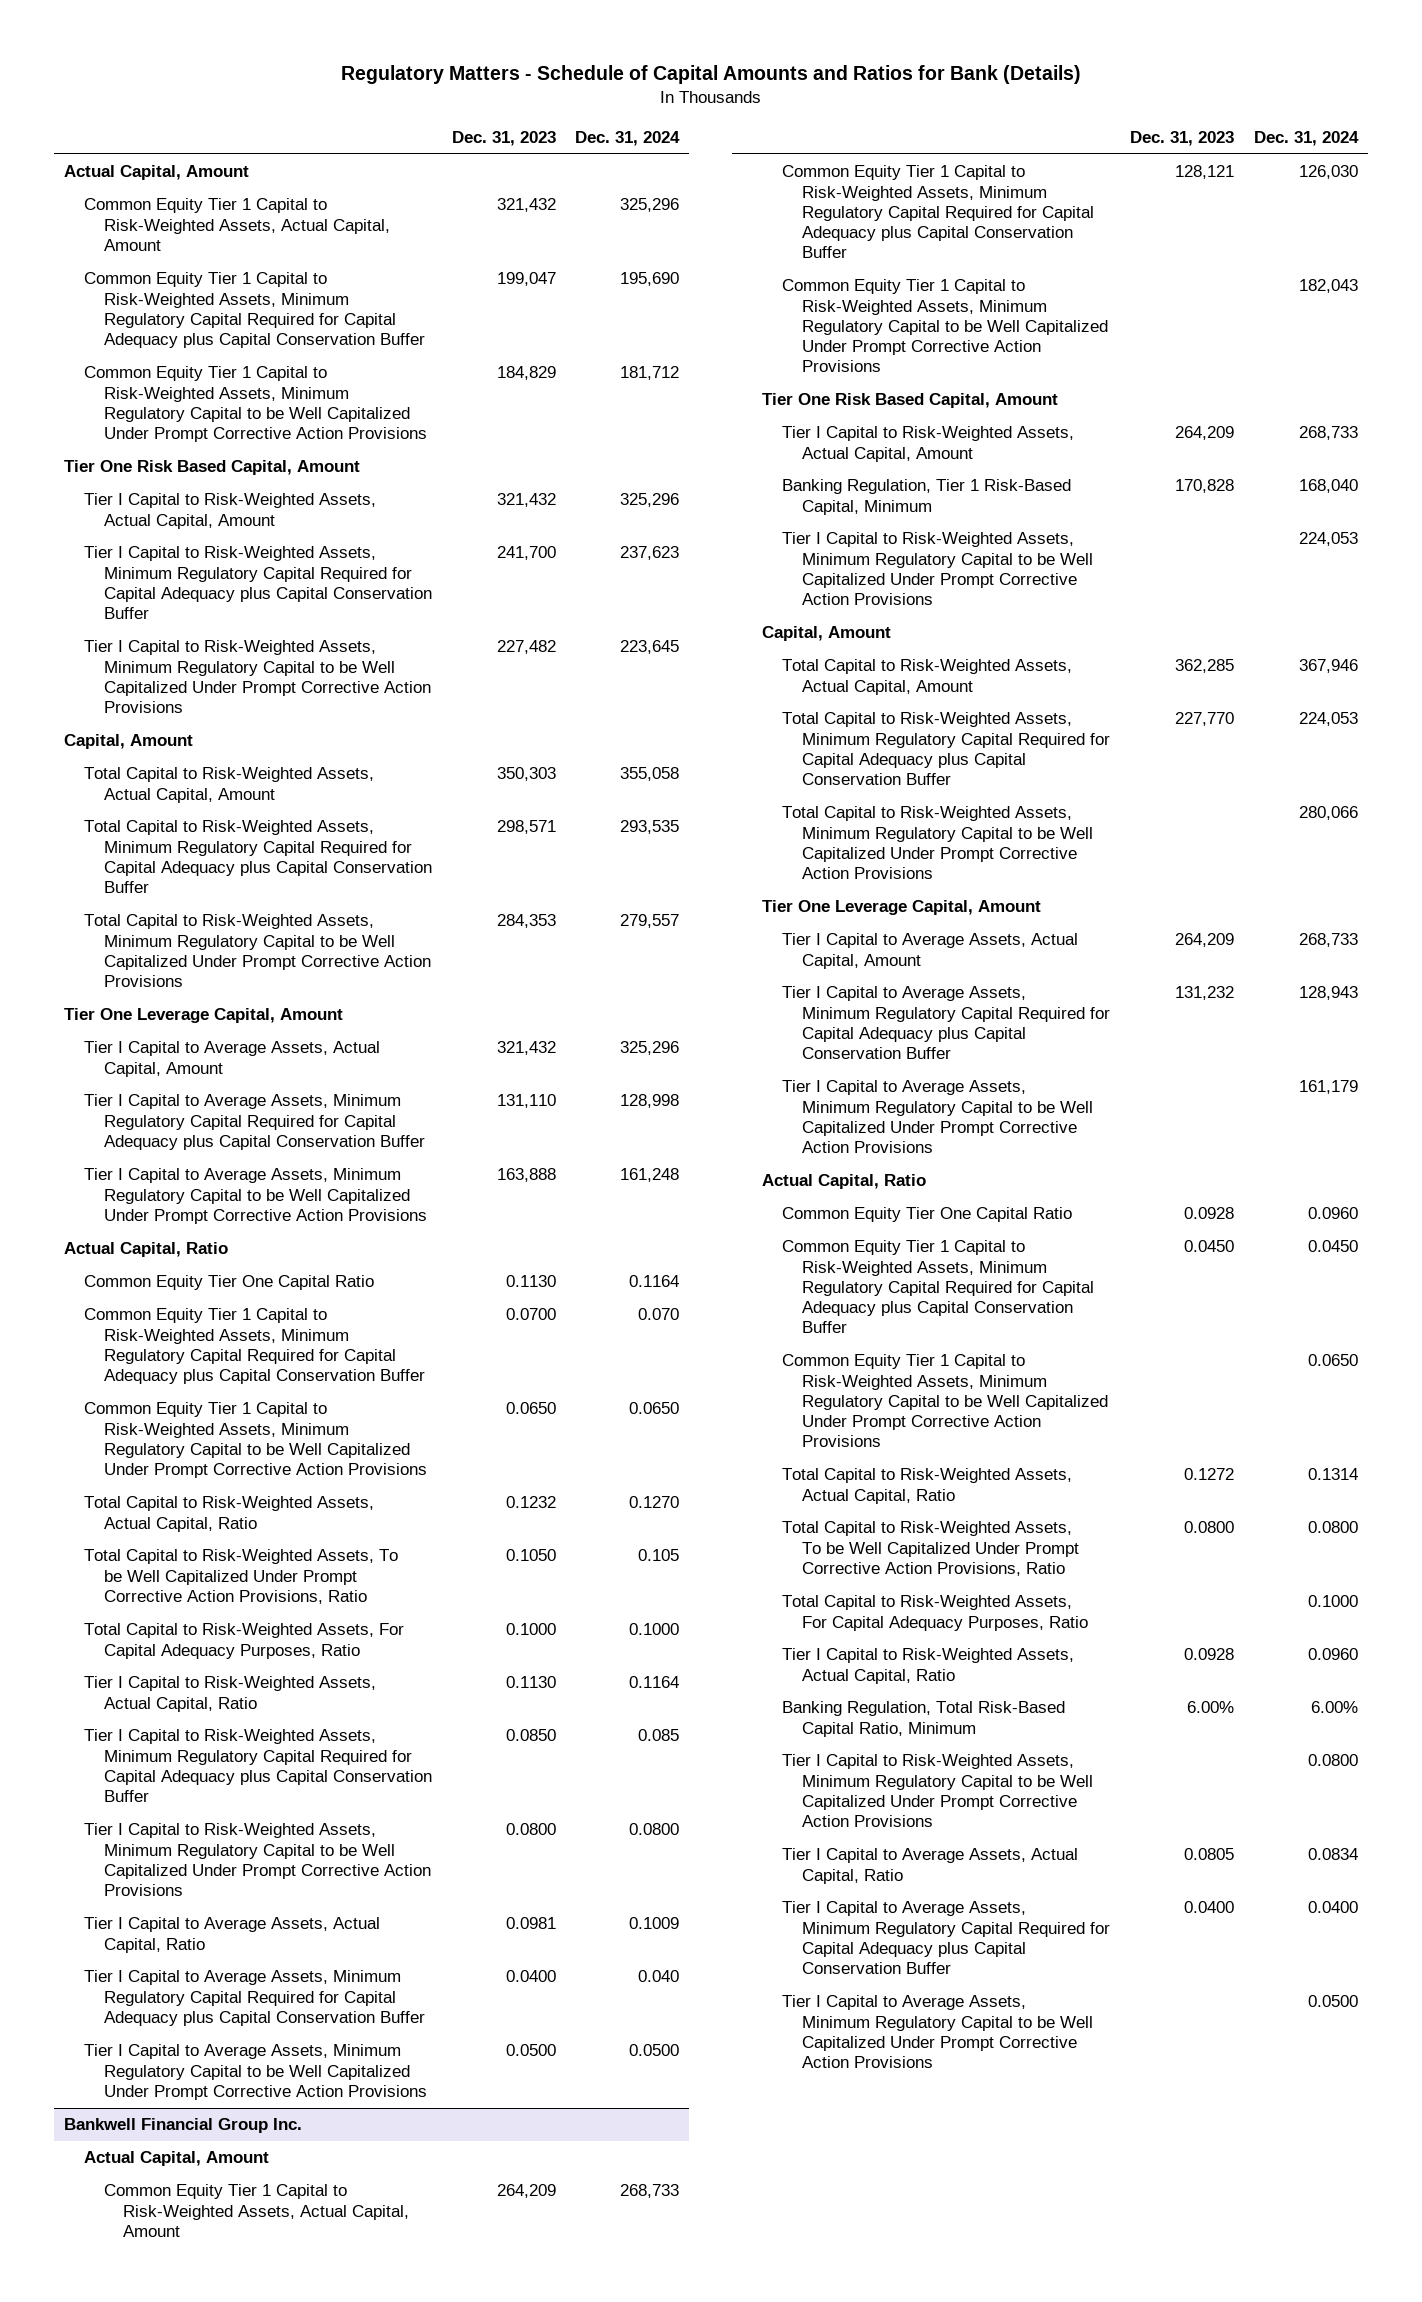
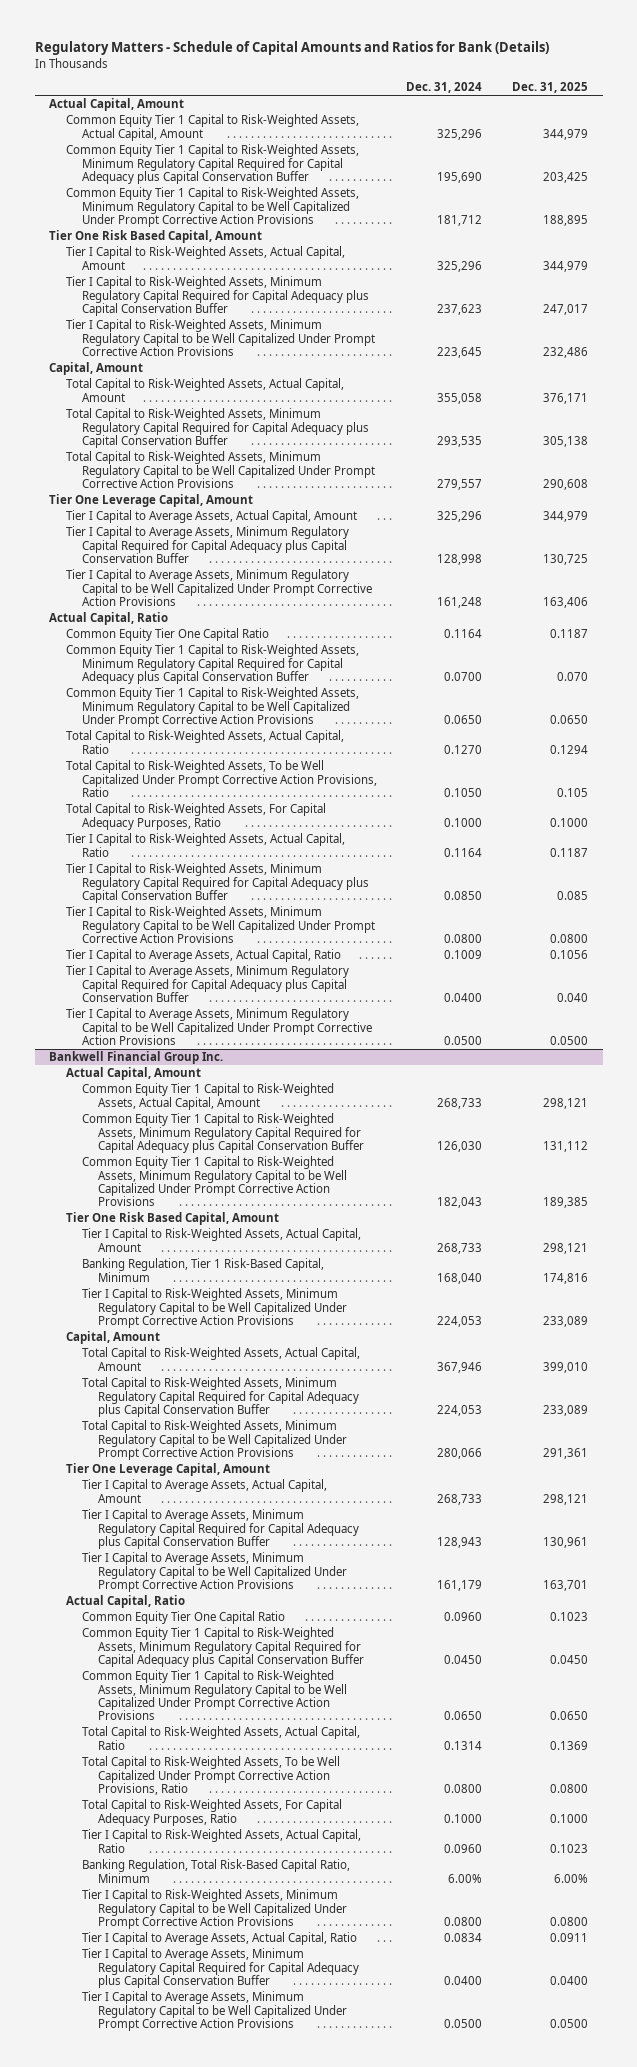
[451,130,556,146] Dec. 31, 2023 -> none
none -> [511,82,588,94] Dec. 31, 2025
[638,1308,680,1321] 0.070 -> [444,671,483,681] 0.0700
[638,1549,680,1562] 0.105 -> [444,787,483,797] 0.1050
[638,1729,680,1742] 0.085 -> [444,890,483,900] 0.0850
[638,1970,680,1983] 0.040 -> [444,992,483,1002] 0.0400

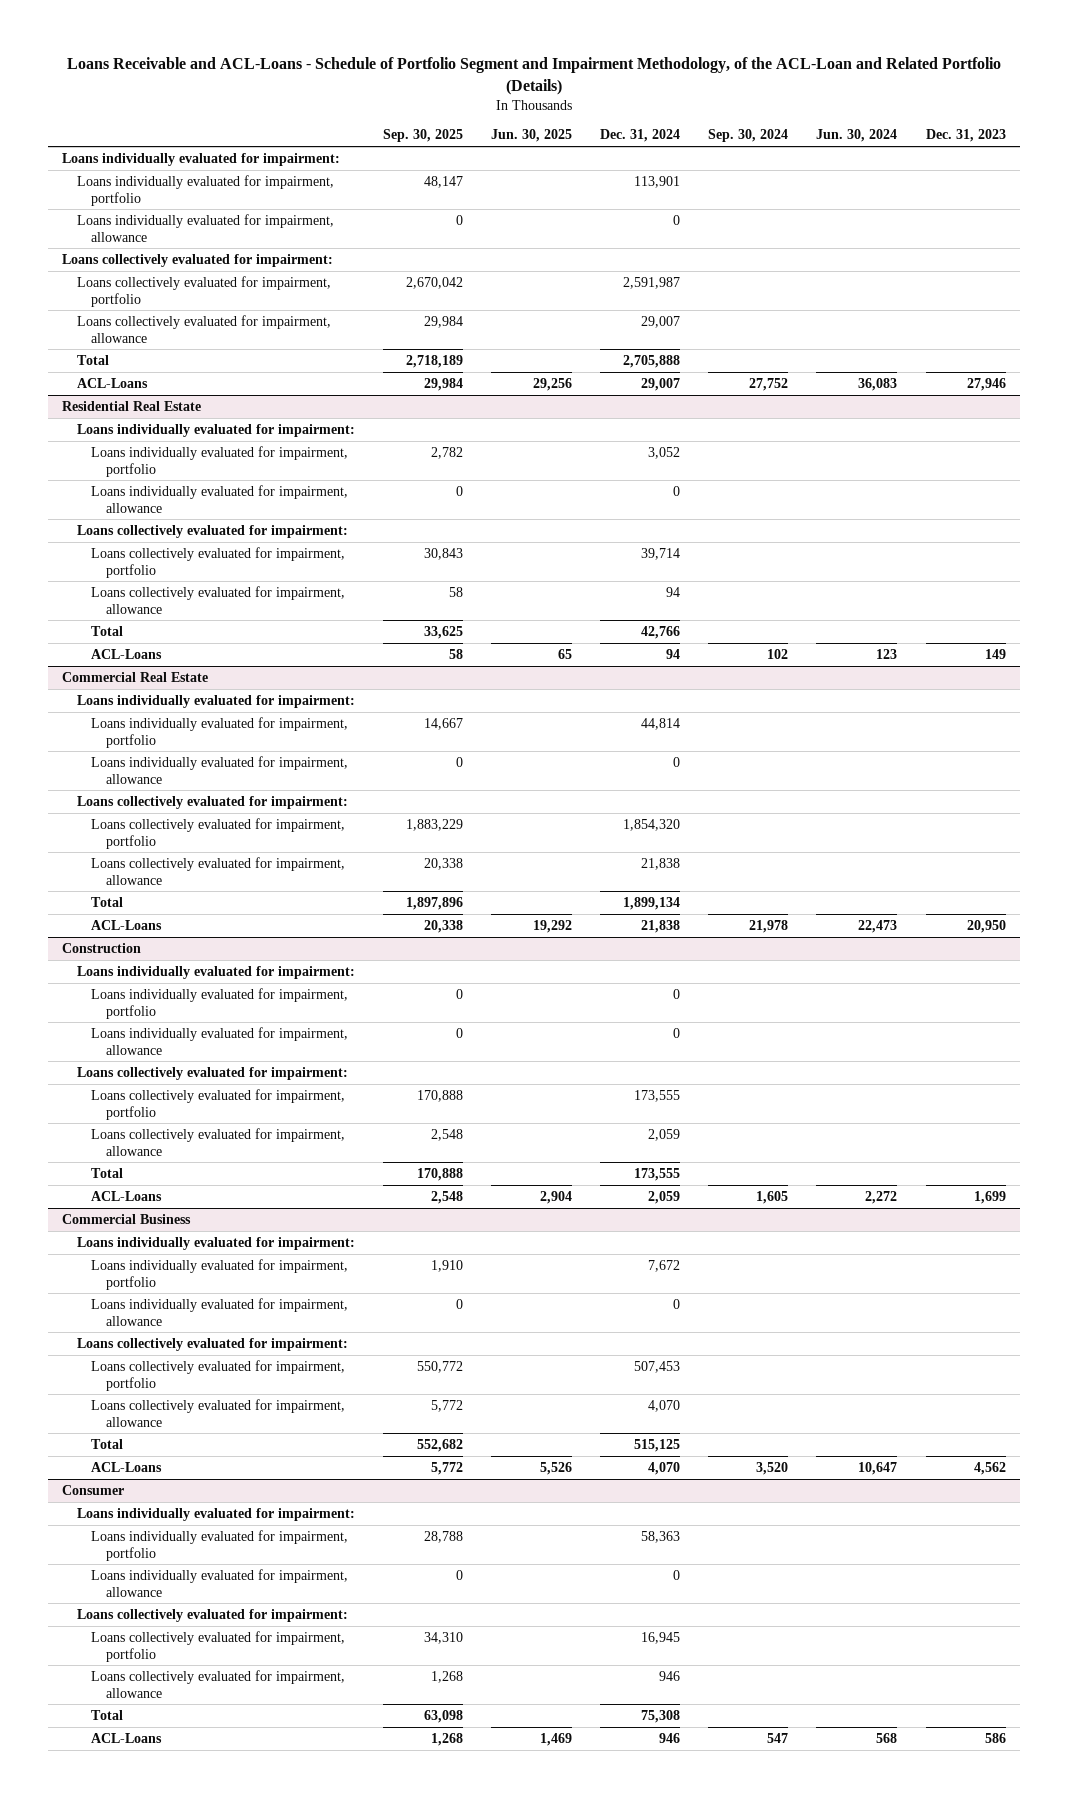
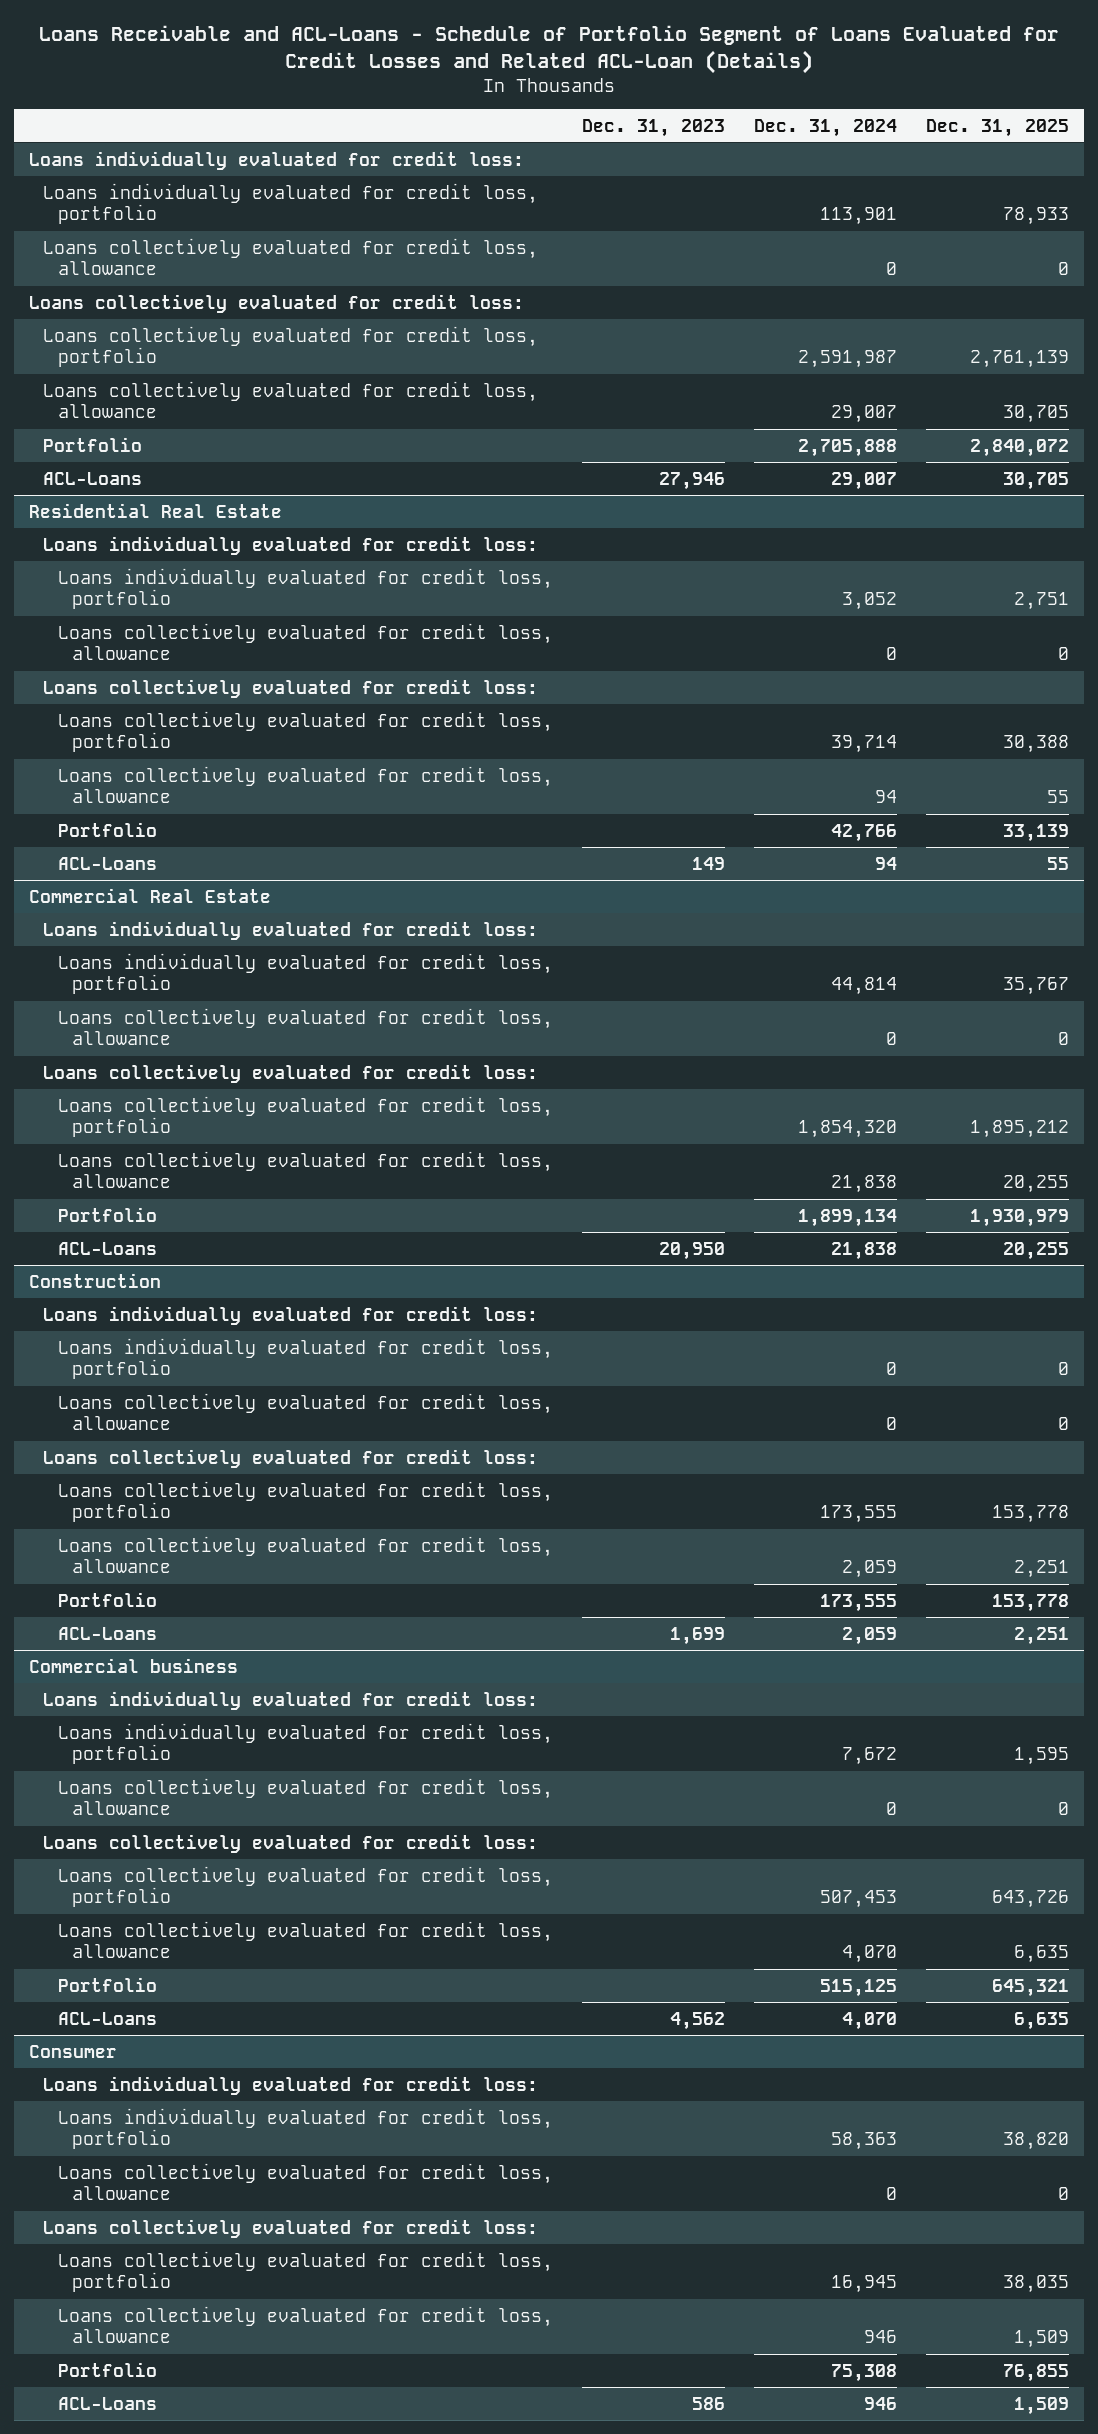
[66,57,1001,95] Loans Receivable and ACL-Loans - Schedule of Portfolio Segment and Impairment Methodology, of the ACL-Loan and Related Portfolio (Details) -> [38,25,1059,75] Loans Receivable and ACL-Loans - Schedule of Portfolio Segment of Loans Evaluated for Credit Losses and Related ACL-Loan (Details)
[382,129,463,143] Sep. 30, 2025 -> none
[490,129,572,143] Jun. 30, 2025 -> none
[708,129,789,143] Sep. 30, 2024 -> none
[816,129,898,143] Jun. 30, 2024 -> none
none -> [926,118,1070,137] Dec. 31, 2025
[62,152,341,166] Loans individually evaluated for impairment: -> [28,150,524,170] Loans individually evaluated for credit loss:
[76,174,334,206] Loans individually evaluated for impairment, portfolio -> [43,182,539,225] Loans individually evaluated for credit loss, portfolio
[76,213,334,242] Loans individually evaluated for impairment, allowance -> [43,237,539,276] Loans collectively evaluated for credit loss, allowance
[62,253,334,267] Loans collectively evaluated for impairment: -> [28,293,524,313] Loans collectively evaluated for credit loss:
[76,275,331,307] Loans collectively evaluated for impairment, portfolio -> [43,325,539,368] Loans collectively evaluated for credit loss, portfolio
[76,314,331,343] Loans collectively evaluated for impairment, allowance -> [43,380,539,419] Loans collectively evaluated for credit loss, allowance
[76,354,109,365] Total -> [43,436,143,452] Portfolio
[76,423,355,437] Loans individually evaluated for impairment: -> [43,535,539,555] Loans individually evaluated for credit loss:
[91,445,349,477] Loans individually evaluated for impairment, portfolio -> [57,567,553,610] Loans individually evaluated for credit loss, portfolio
[91,484,349,513] Loans individually evaluated for impairment, allowance -> [57,622,553,661] Loans collectively evaluated for credit loss, allowance
[76,524,348,538] Loans collectively evaluated for impairment: -> [43,678,539,698] Loans collectively evaluated for credit loss:
[91,546,346,578] Loans collectively evaluated for impairment, portfolio -> [57,710,553,753] Loans collectively evaluated for credit loss, portfolio
[91,585,346,614] Loans collectively evaluated for impairment, allowance -> [57,765,553,804] Loans collectively evaluated for credit loss, allowance
[91,625,124,636] Total -> [57,821,157,837] Portfolio
[76,694,355,708] Loans individually evaluated for impairment: -> [43,920,539,940] Loans individually evaluated for credit loss:
[91,716,349,748] Loans individually evaluated for impairment, portfolio -> [57,952,553,995] Loans individually evaluated for credit loss, portfolio
[91,755,349,784] Loans individually evaluated for impairment, allowance -> [57,1007,553,1046] Loans collectively evaluated for credit loss, allowance
[76,795,348,809] Loans collectively evaluated for impairment: -> [43,1063,539,1083] Loans collectively evaluated for credit loss:
[91,817,346,849] Loans collectively evaluated for impairment, portfolio -> [57,1095,553,1138] Loans collectively evaluated for credit loss, portfolio
[91,856,346,885] Loans collectively evaluated for impairment, allowance -> [57,1150,553,1189] Loans collectively evaluated for credit loss, allowance
[91,896,124,907] Total -> [57,1206,157,1222] Portfolio
[76,965,355,979] Loans individually evaluated for impairment: -> [43,1305,539,1325] Loans individually evaluated for credit loss:
[91,987,349,1019] Loans individually evaluated for impairment, portfolio -> [57,1337,553,1380] Loans individually evaluated for credit loss, portfolio
[91,1026,349,1055] Loans individually evaluated for impairment, allowance -> [57,1392,553,1431] Loans collectively evaluated for credit loss, allowance
[76,1066,348,1080] Loans collectively evaluated for impairment: -> [43,1448,539,1468] Loans collectively evaluated for credit loss:
[91,1088,346,1120] Loans collectively evaluated for impairment, portfolio -> [57,1480,553,1523] Loans collectively evaluated for credit loss, portfolio
[91,1127,346,1156] Loans collectively evaluated for impairment, allowance -> [57,1535,553,1574] Loans collectively evaluated for credit loss, allowance
[91,1167,124,1178] Total -> [57,1591,157,1607] Portfolio
[62,1213,192,1224] Commercial Business -> [28,1657,238,1673] Commercial business
[76,1236,355,1250] Loans individually evaluated for impairment: -> [43,1690,539,1710] Loans individually evaluated for credit loss:
[91,1258,349,1290] Loans individually evaluated for impairment, portfolio -> [57,1722,553,1765] Loans individually evaluated for credit loss, portfolio
[91,1297,349,1326] Loans individually evaluated for impairment, allowance -> [57,1777,553,1816] Loans collectively evaluated for credit loss, allowance
[76,1337,348,1351] Loans collectively evaluated for impairment: -> [43,1833,539,1853] Loans collectively evaluated for credit loss:
[91,1359,346,1391] Loans collectively evaluated for impairment, portfolio -> [57,1865,553,1908] Loans collectively evaluated for credit loss, portfolio
[91,1398,346,1427] Loans collectively evaluated for impairment, allowance -> [57,1920,553,1959] Loans collectively evaluated for credit loss, allowance
[91,1438,124,1449] Total -> [57,1976,157,1992] Portfolio
[76,1507,355,1521] Loans individually evaluated for impairment: -> [43,2075,539,2095] Loans individually evaluated for credit loss:
[91,1529,349,1561] Loans individually evaluated for impairment, portfolio -> [57,2107,553,2150] Loans individually evaluated for credit loss, portfolio
[91,1568,349,1597] Loans individually evaluated for impairment, allowance -> [57,2162,553,2201] Loans collectively evaluated for credit loss, allowance
[76,1608,348,1622] Loans collectively evaluated for impairment: -> [43,2218,539,2238] Loans collectively evaluated for credit loss:
[91,1630,346,1662] Loans collectively evaluated for impairment, portfolio -> [57,2250,553,2293] Loans collectively evaluated for credit loss, portfolio
[91,1669,346,1698] Loans collectively evaluated for impairment, allowance -> [57,2305,553,2344] Loans collectively evaluated for credit loss, allowance
[91,1709,124,1720] Total -> [57,2361,157,2377] Portfolio

